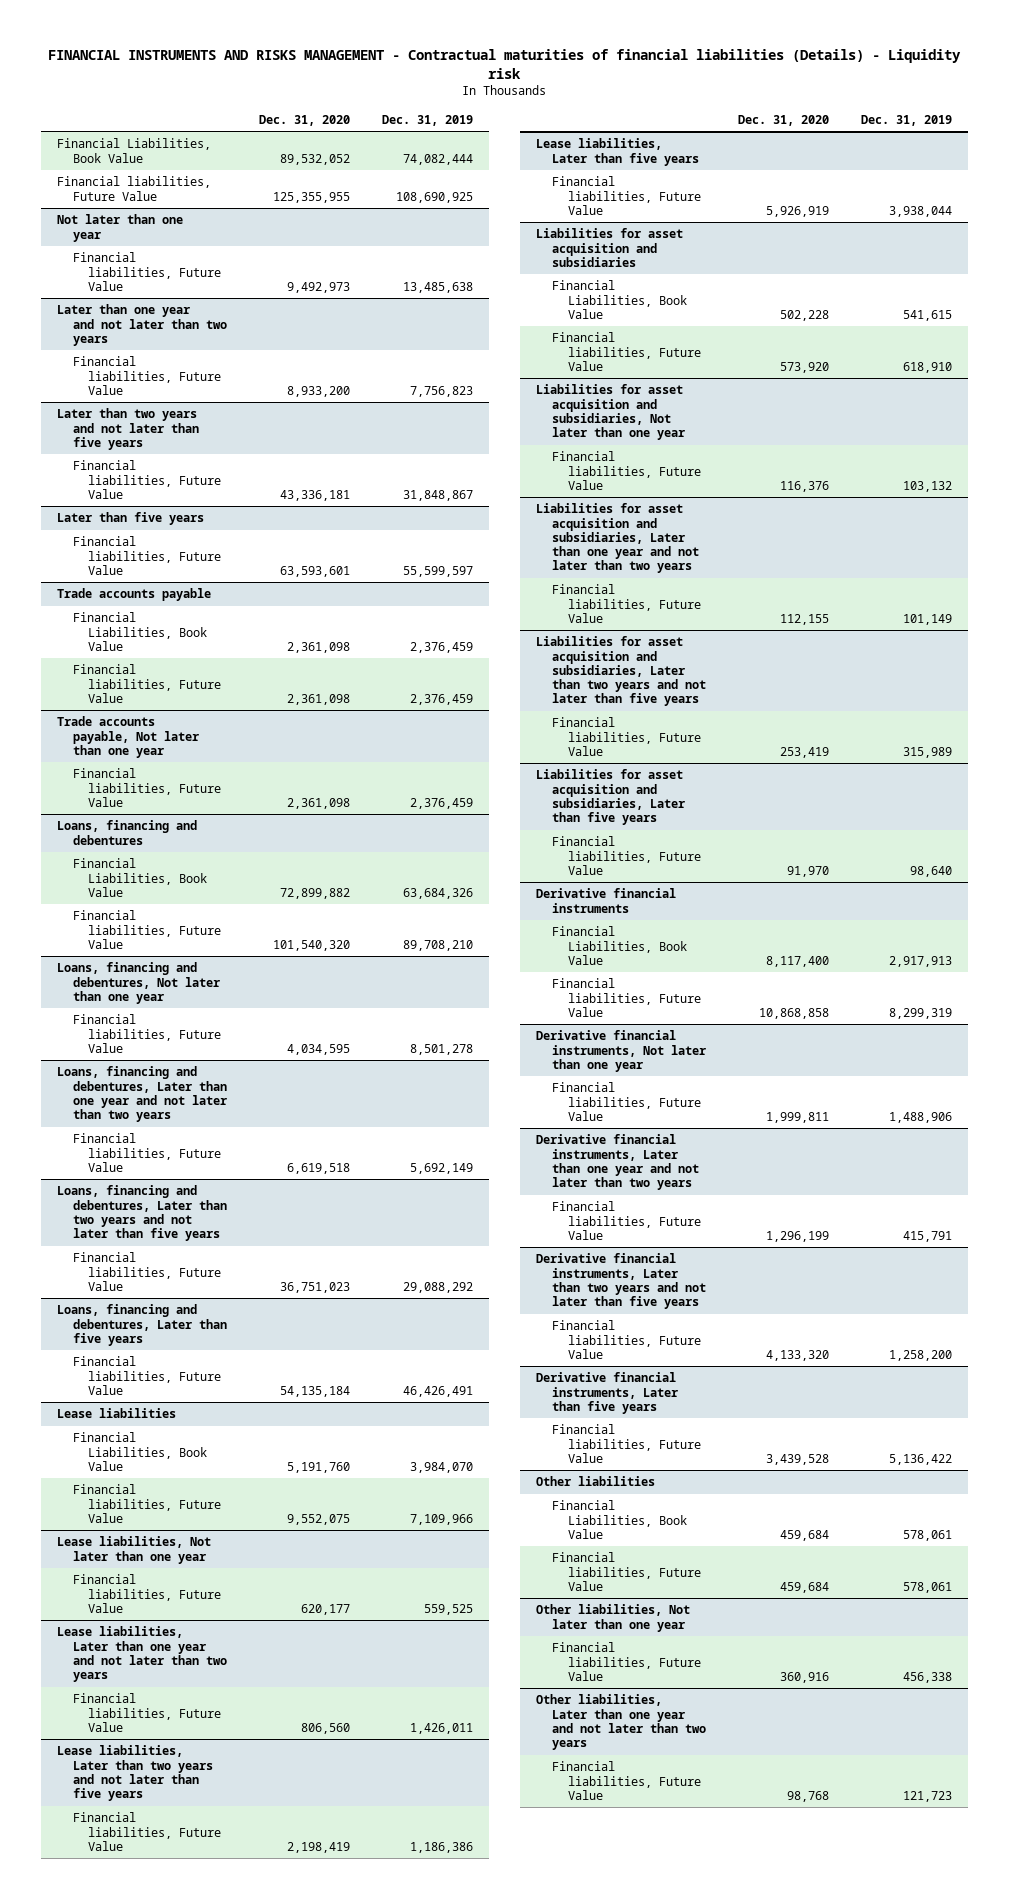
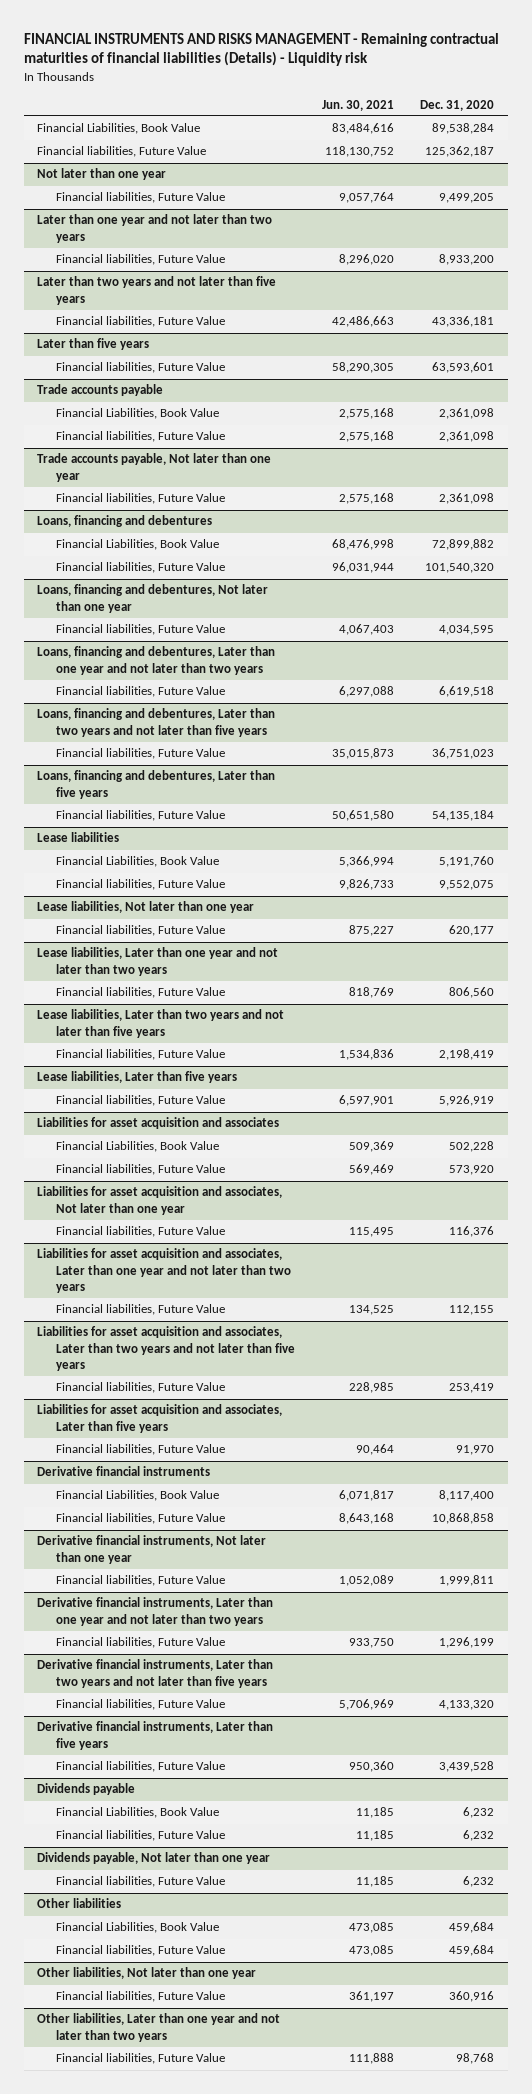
[48,48,962,79] FINANCIAL INSTRUMENTS AND RISKS MANAGEMENT - Contractual maturities of financial liabilities (Details) - Liquidity risk -> [24,32,500,67] FINANCIAL INSTRUMENTS AND RISKS MANAGEMENT - Remaining contractual maturities of financial liabilities (Details) - Liquidity risk
[382,114,474,126] Dec. 31, 2019 -> none
none -> [321,99,394,111] Jun. 30, 2021
[279,153,350,165] 89,532,052 -> [432,123,495,135] 89,538,284
[272,191,350,203] 125,355,955 -> [425,146,495,158] 125,362,187
[286,281,350,293] 9,492,973 -> [439,193,495,204] 9,499,205
[535,228,683,267] Liabilities for asset acquisition and subsidiaries -> [37,1117,280,1130] Liabilities for asset acquisition and associates
[535,384,685,441] Liabilities for asset acquisition and subsidiaries, Not later than one year -> [37,1186,283,1215] Liabilities for asset acquisition and associates, Not later than one year
[535,503,699,574] Liabilities for asset acquisition and subsidiaries, Later than one year and not later than two years -> [37,1248,292,1294] Liabilities for asset acquisition and associates, Later than one year and not later than two years
[535,636,706,707] Liabilities for asset acquisition and subsidiaries, Later than two years and not later than five years -> [37,1326,296,1372] Liabilities for asset acquisition and associates, Later than two years and not later than five years
[535,769,685,826] Liabilities for asset acquisition and subsidiaries, Later than five years -> [37,1404,283,1433] Liabilities for asset acquisition and associates, Later than five years
none -> [37,1783,136,1796] Dividends payable
none -> [56,1807,220,1819] Financial Liabilities, Book Value
none -> [56,1830,226,1842] Financial liabilities, Future Value
none -> [37,1852,271,1865] Dividends payable, Not later than one year
none -> [56,1876,226,1888] Financial liabilities, Future Value

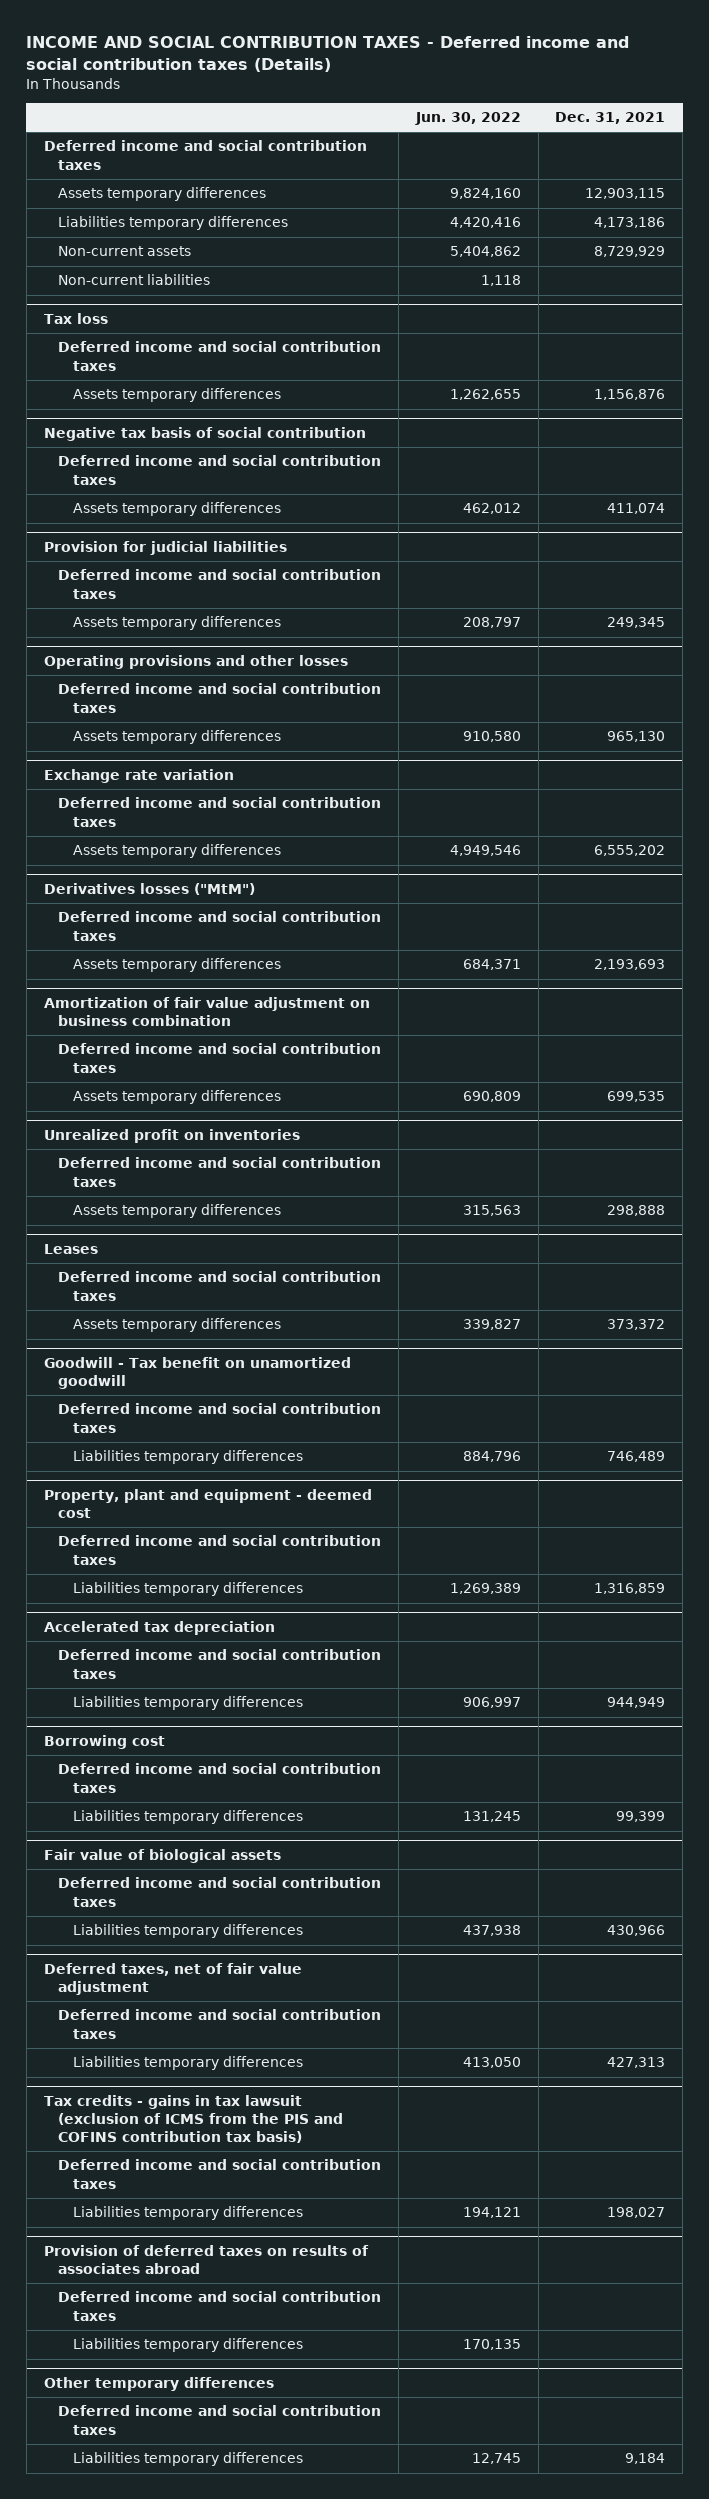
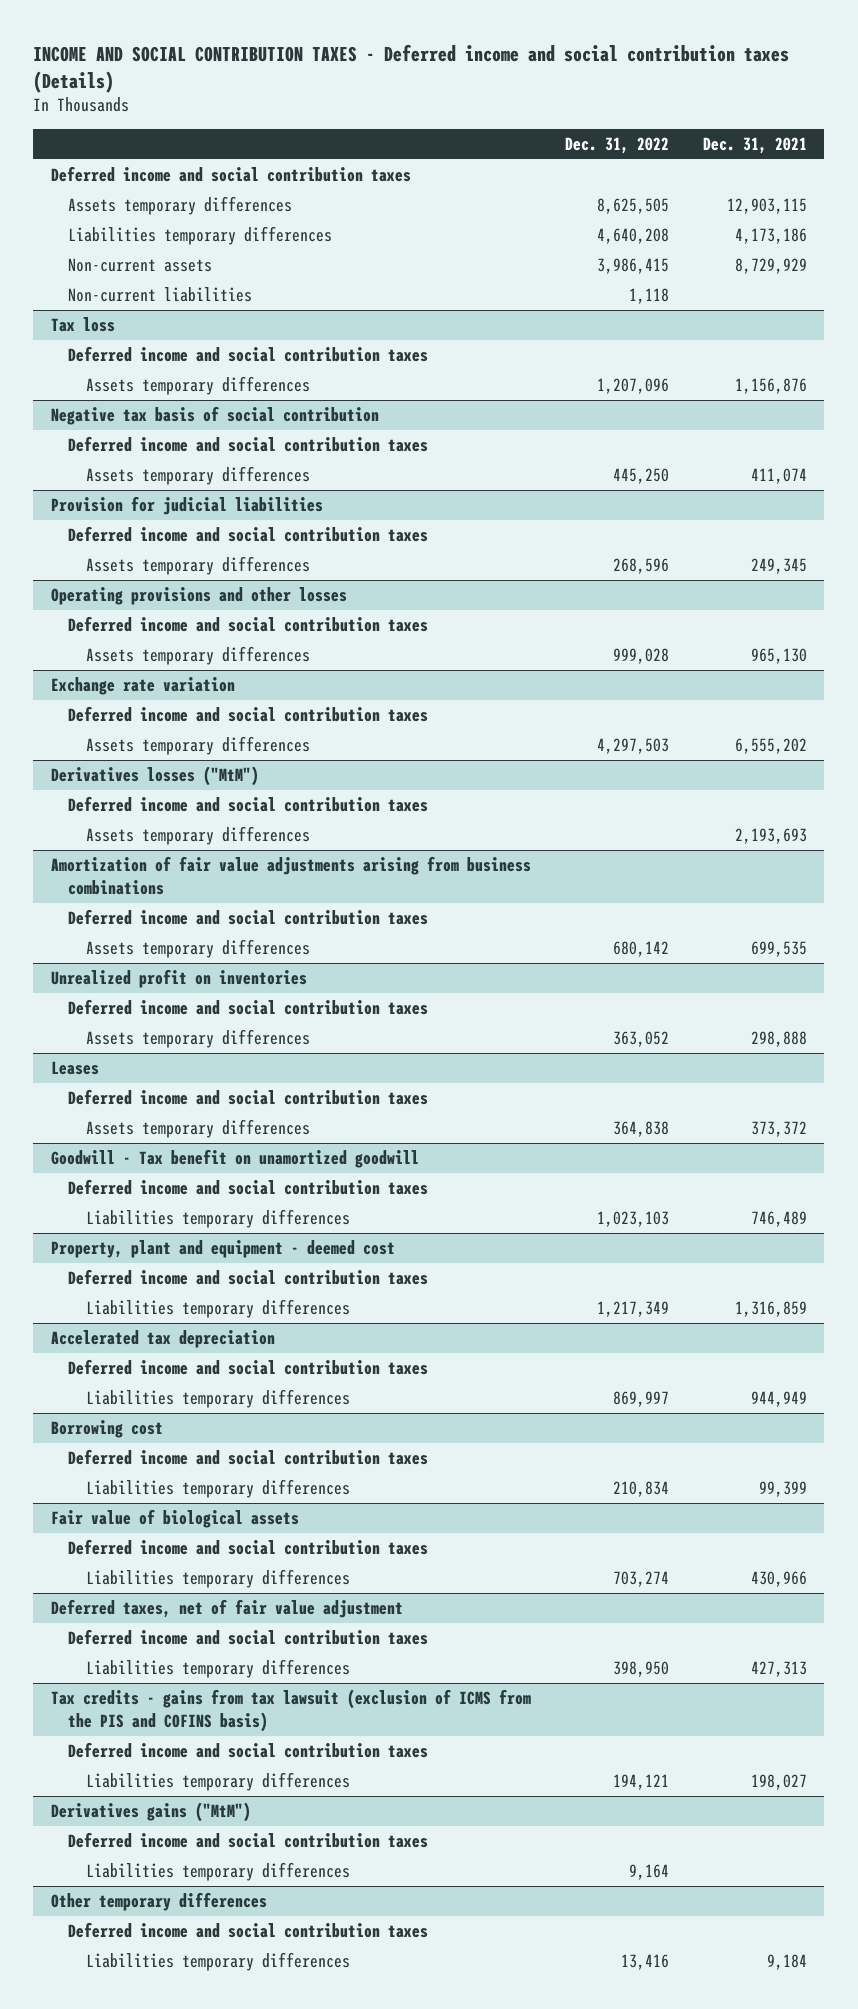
[414,112,521,126] Jun. 30, 2022 -> none
none -> [564,136,669,154] Dec. 31, 2022
[43,996,370,1026] Amortization of fair value adjustment on business combination -> [50,856,531,895] Amortization of fair value adjustments arising from business combinations
[43,2094,344,2143] Tax credits - gains in tax lawsuit (exclusion of ICMS from the PIS and COFINS contribution tax basis) -> [50,1689,531,1732] Tax credits - gains from tax lawsuit (exclusion of ICMS from the PIS and COFINS basis)
[43,2244,369,2274] Provision of deferred taxes on results of associates abroad -> none
none -> [50,1802,251,1823] Derivatives gains ("MtM")

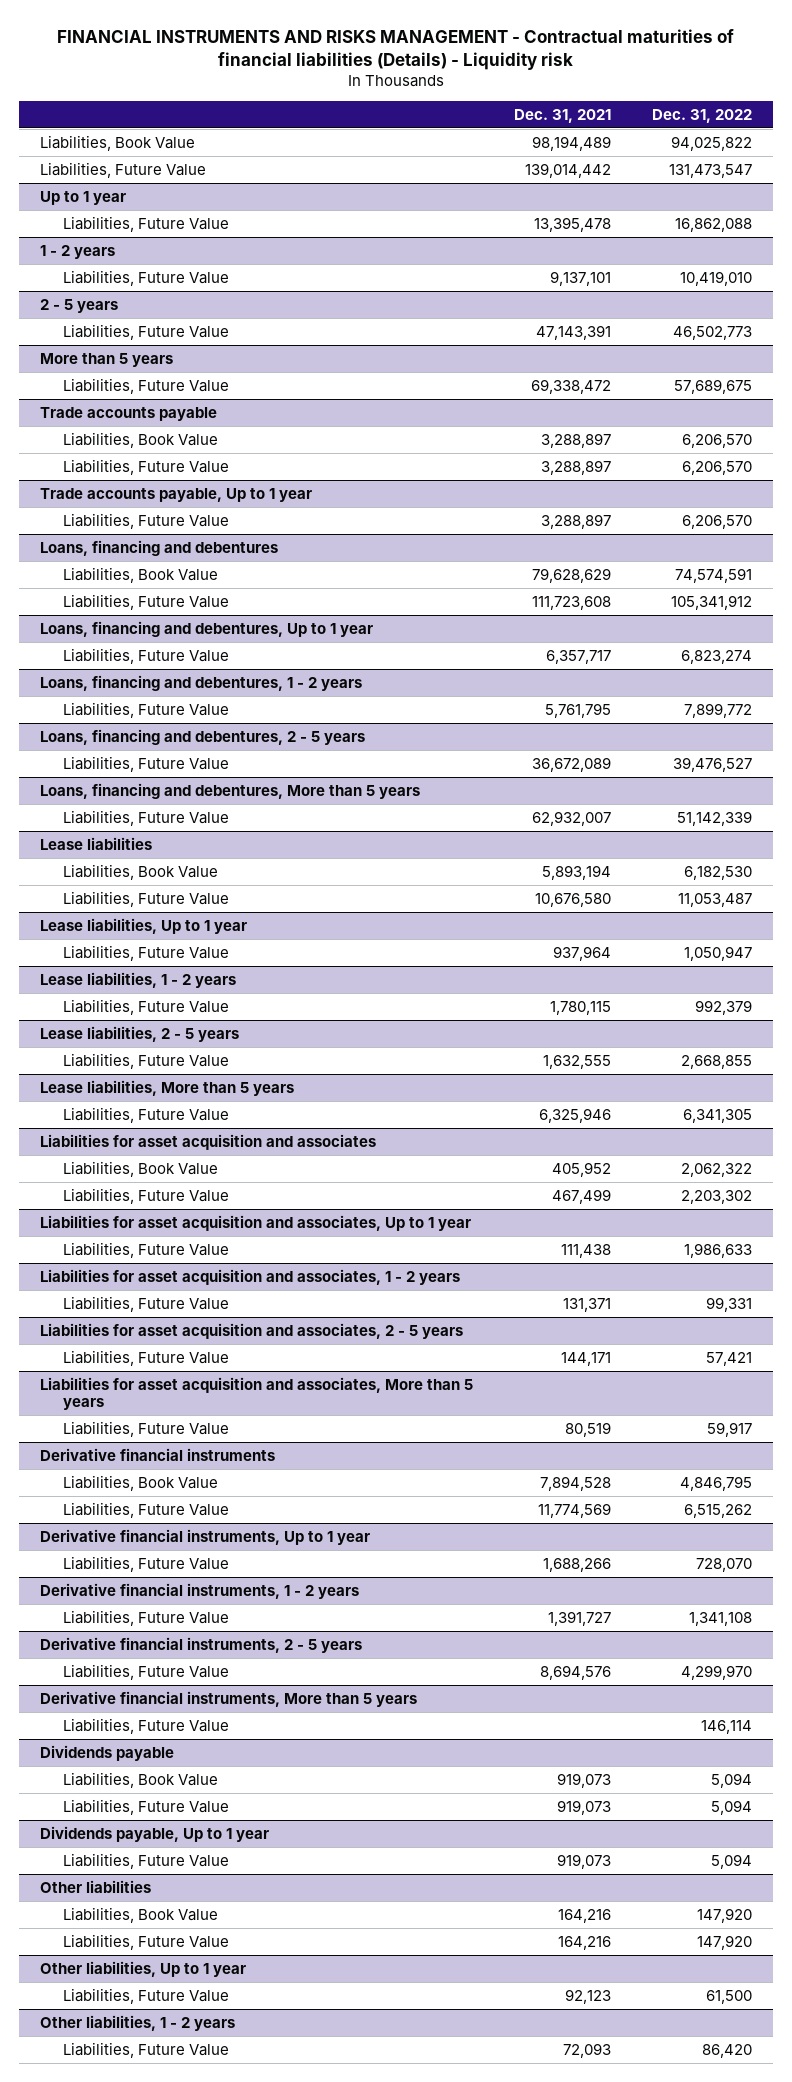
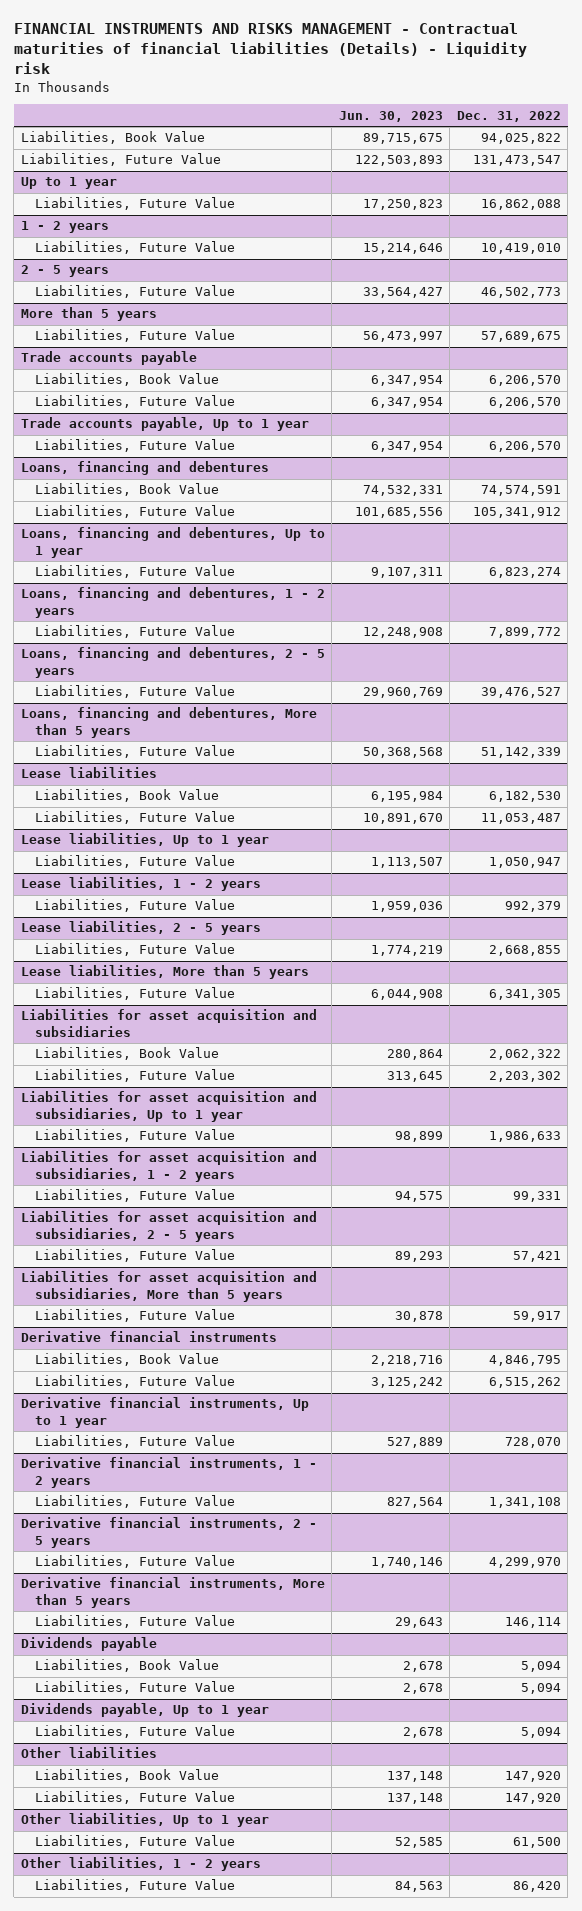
[514,108,612,123] Dec. 31, 2021 -> none
none -> [338,110,443,122] Jun. 30, 2023
[39,1133,376,1150] Liabilities for asset acquisition and associates -> [20,1009,317,1038] Liabilities for asset acquisition and subsidiaries
[39,1214,471,1231] Liabilities for asset acquisition and associates, Up to 1 year -> [20,1091,317,1123] Liabilities for asset acquisition and subsidiaries, Up to 1 year
[39,1268,460,1285] Liabilities for asset acquisition and associates, 1 - 2 years -> [20,1151,317,1183] Liabilities for asset acquisition and subsidiaries, 1 - 2 years
[39,1322,463,1339] Liabilities for asset acquisition and associates, 2 - 5 years -> [20,1211,317,1243] Liabilities for asset acquisition and subsidiaries, 2 - 5 years
[39,1376,473,1411] Liabilities for asset acquisition and associates, More than 5 years -> [20,1271,317,1303] Liabilities for asset acquisition and subsidiaries, More than 5 years

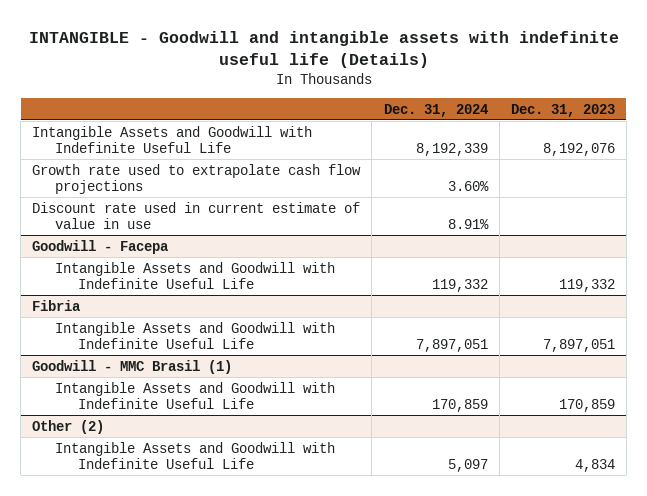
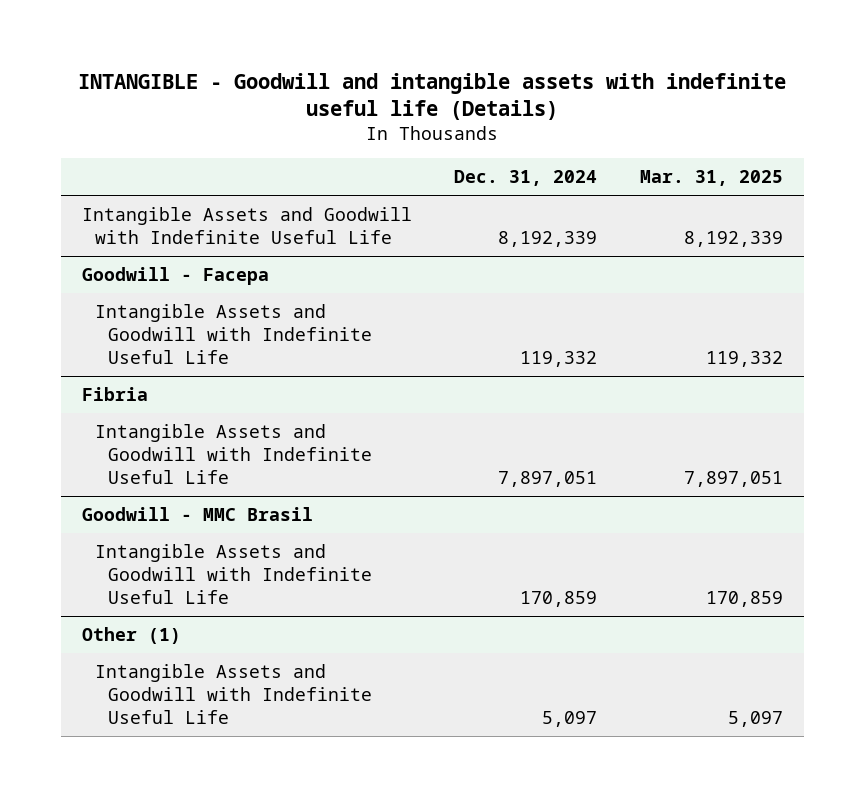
[510,103,615,117] Dec. 31, 2023 -> none
none -> [639,170,783,187] Mar. 31, 2025
[32,163,362,195] Growth rate used to extrapolate cash flow projections -> none
[32,201,361,230] Discount rate used in current estimate of value in use -> none
[32,359,233,374] Goodwill - MMC Brasil (1) -> [81,507,313,522] Goodwill - MMC Brasil
[32,419,105,434] Other (2) -> [81,627,181,645] Other (1)

